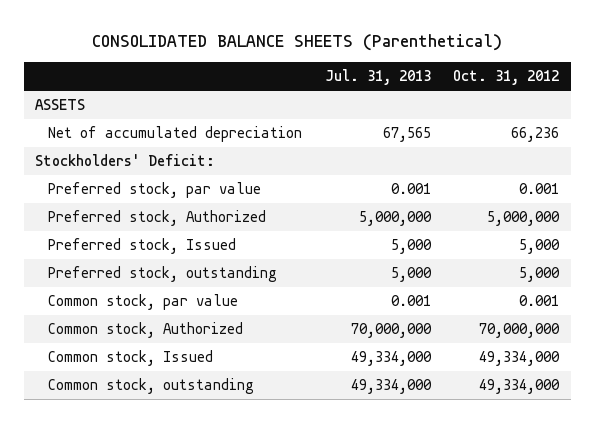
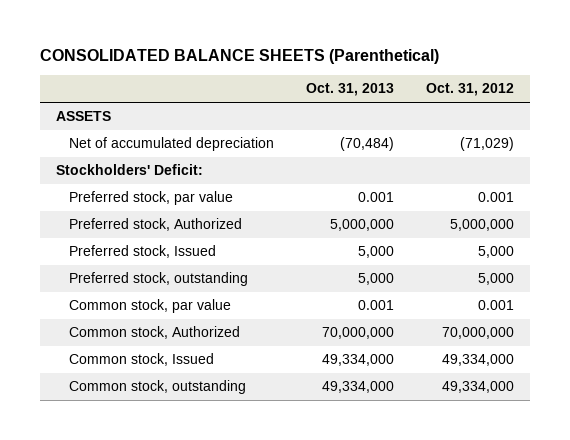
[324,69,431,86] Jul. 31, 2013 -> none
none -> [306,83,395,97] Oct. 31, 2013
[511,127,560,143] 66,236 -> [460,137,515,152] (71,029)

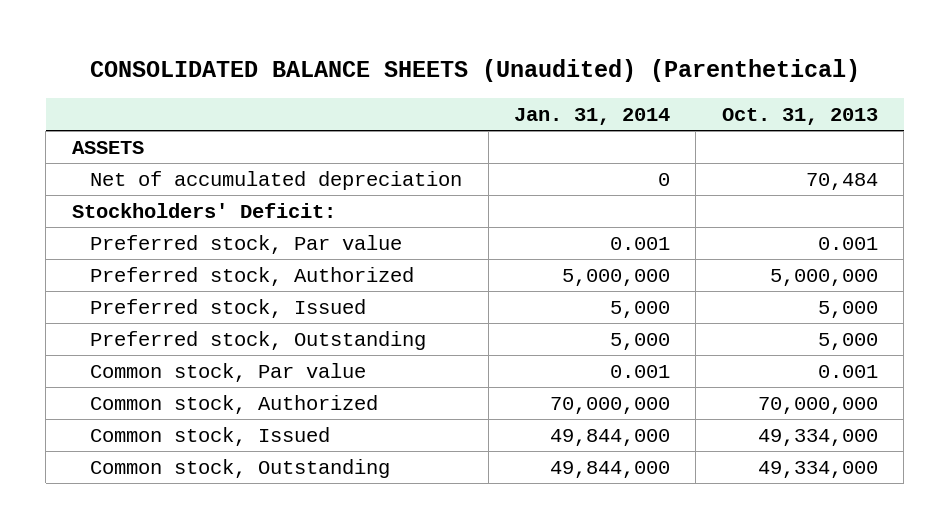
[39,48,439,64] CONSOLIDATED BALANCE SHEETS (Parenthetical) -> [89,59,860,83] CONSOLIDATED BALANCE SHEETS (Unaudited) (Parenthetical)
[426,83,515,97] Oct. 31, 2012 -> none
none -> [514,107,671,125] Jan. 31, 2014
[340,137,395,152] (70,484) -> [805,172,878,190] 70,484
[69,191,234,206] Preferred stock, par value -> [90,234,403,254] Preferred stock, Par value
[69,272,249,287] Preferred stock, outstanding -> [90,330,427,350] Preferred stock, Outstanding
[69,299,232,314] Common stock, par value -> [90,362,367,382] Common stock, Par value
[69,380,247,395] Common stock, outstanding -> [90,458,391,478] Common stock, Outstanding

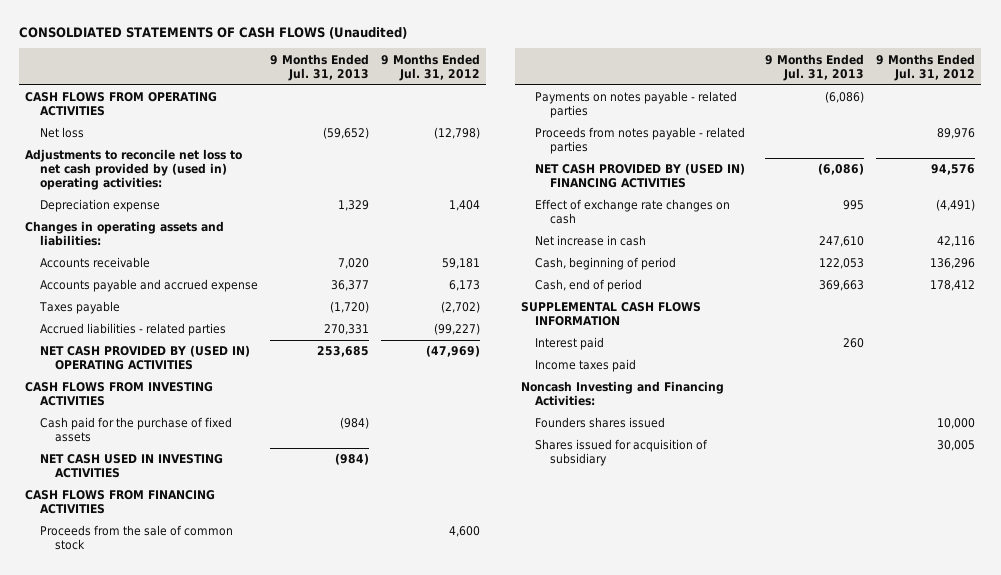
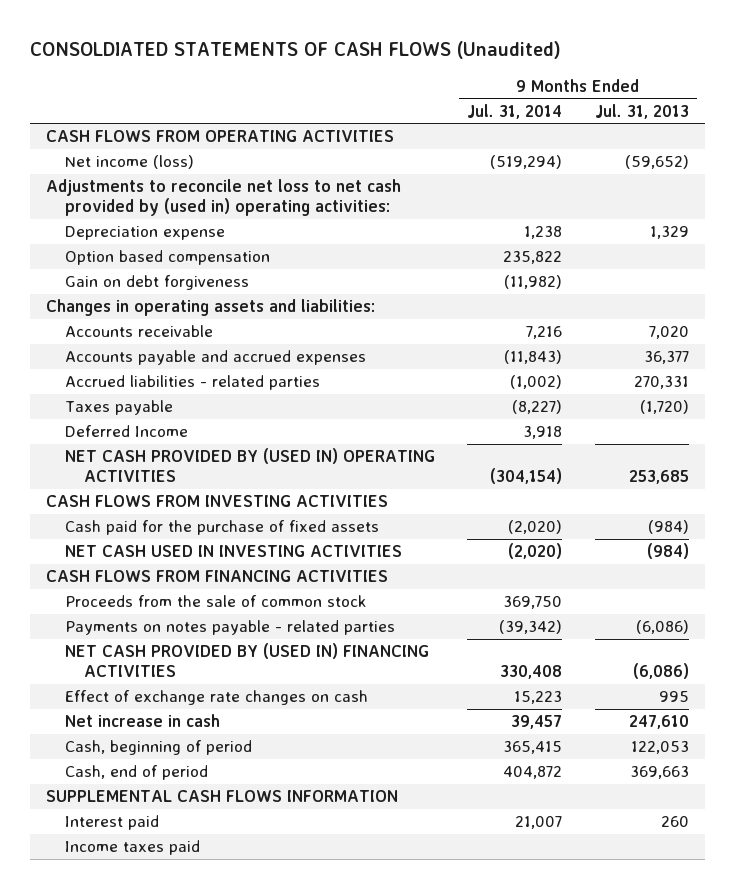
[381,53,481,81] 9 Months Ended Jul. 31, 2012 -> none
none -> [467,103,563,119] Jul. 31, 2014
[39,127,84,139] Net loss -> [64,155,194,170] Net income (loss)
none -> [64,250,270,266] Option based compensation
none -> [64,275,249,291] Gain on debt forgiveness
[39,279,258,293] Accounts payable and accrued expense -> [64,350,366,366] Accounts payable and accrued expenses
[38,301,120,315] Taxes payable -> [64,400,173,416] Taxes payable
none -> [64,425,188,438] Deferred Income
[535,127,746,155] Proceeds from notes payable - related parties -> none
[520,381,724,407] Noncash Investing and Financing Activities: -> none
[535,417,666,429] Founders shares issued -> none
[535,439,709,467] Shares issued for acquisition of subsidiary -> none

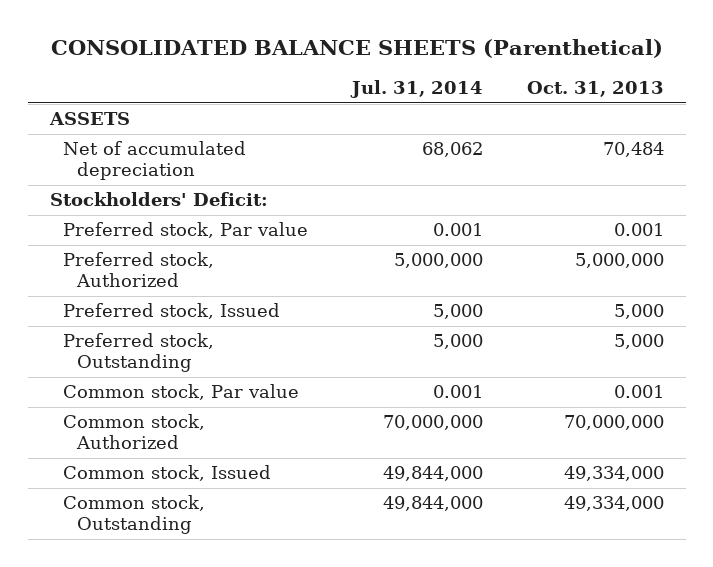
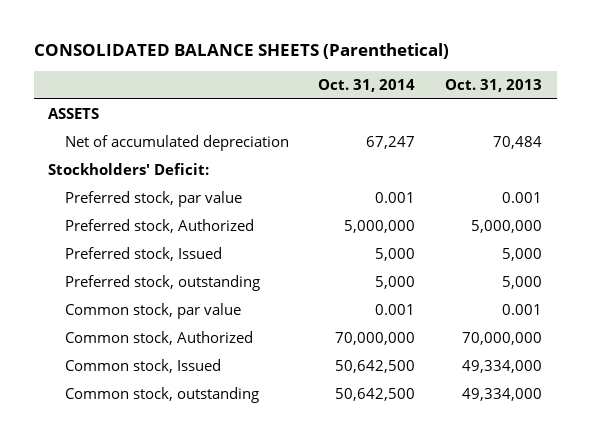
[349,80,483,99] Jul. 31, 2014 -> none
none -> [318,79,416,93] Oct. 31, 2014
[63,222,309,239] Preferred stock, Par value -> [64,191,242,208] Preferred stock, par value
[63,333,215,373] Preferred stock, Outstanding -> [64,275,260,292] Preferred stock, outstanding
[63,384,300,401] Common stock, Par value -> [64,303,241,320] Common stock, par value
[63,495,206,535] Common stock, Outstanding -> [64,387,259,404] Common stock, outstanding

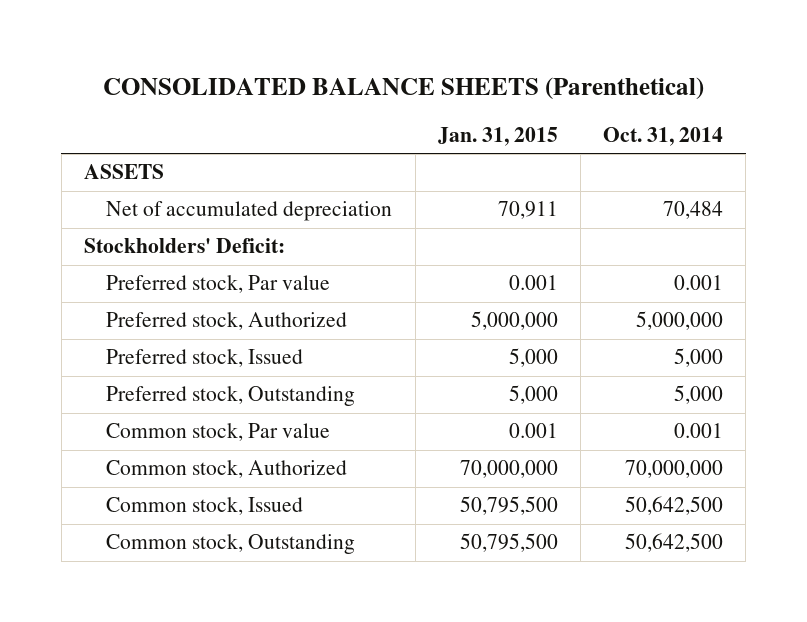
[444,79,542,93] Oct. 31, 2013 -> none
none -> [437,126,558,146] Jan. 31, 2015
[366,136,416,150] 67,247 -> [663,201,724,220] 70,484
[64,191,242,208] Preferred stock, par value -> [106,275,331,294] Preferred stock, Par value
[64,275,260,292] Preferred stock, outstanding -> [106,386,356,407] Preferred stock, Outstanding
[64,303,241,320] Common stock, par value -> [106,423,331,442] Common stock, Par value
[64,387,259,404] Common stock, outstanding -> [106,534,356,555] Common stock, Outstanding

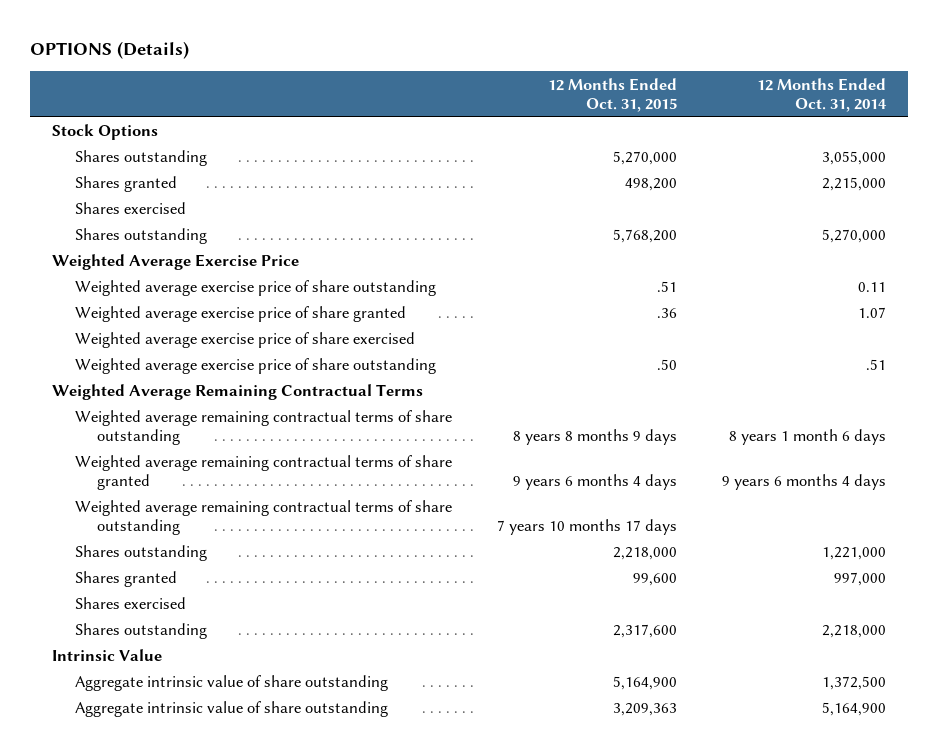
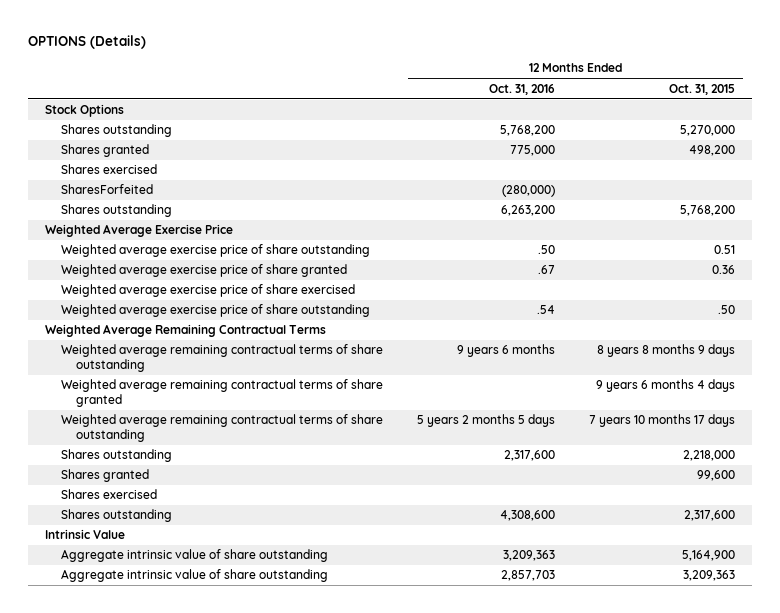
[756,77,887,112] 12 Months Ended Oct. 31, 2014 -> none
none -> [488,83,555,95] Oct. 31, 2016
none -> [60,184,153,195] SharesForfeited
[656,281,677,293] .51 -> [713,245,735,255] 0.51
[656,308,677,319] .36 -> [711,265,735,275] 0.36

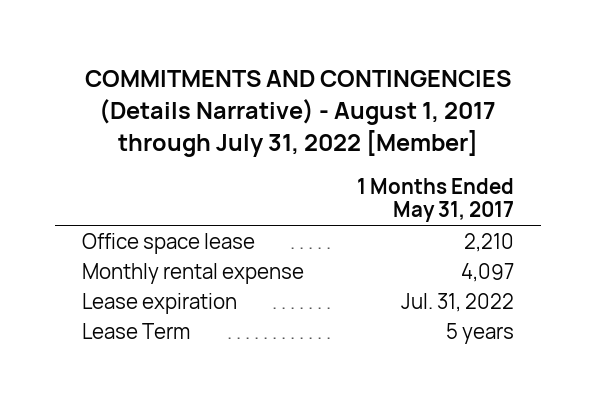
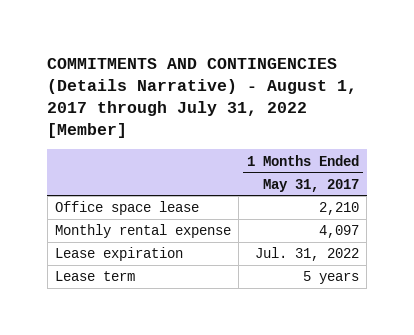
[81,322,190,339] Lease Term -> [55,271,136,282] Lease term

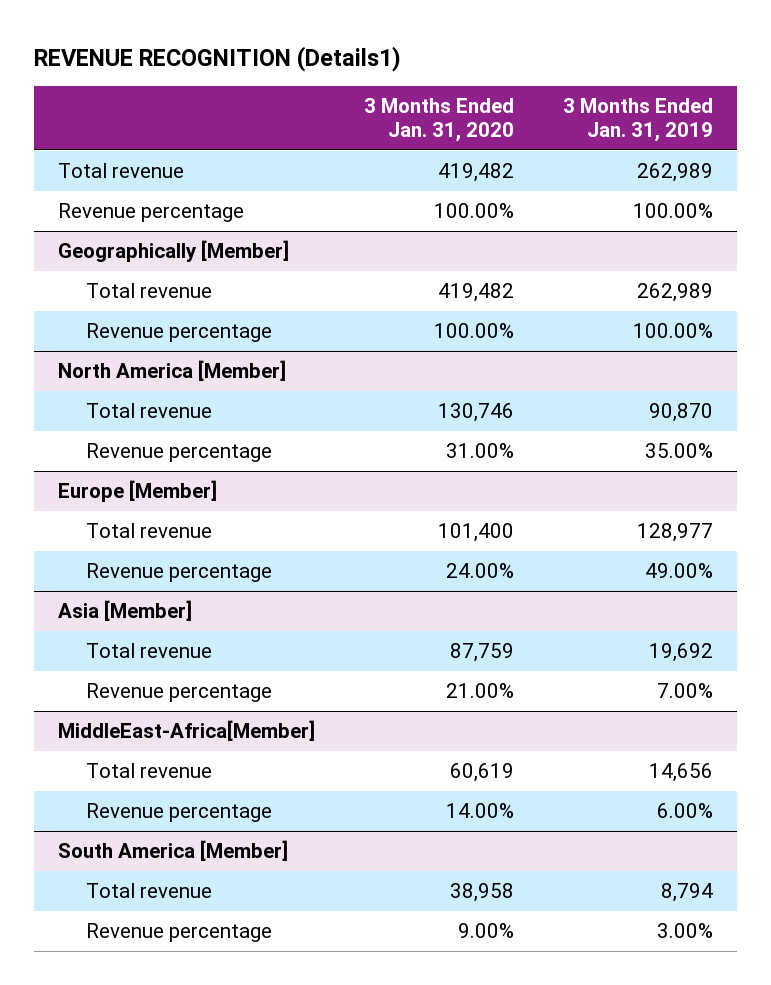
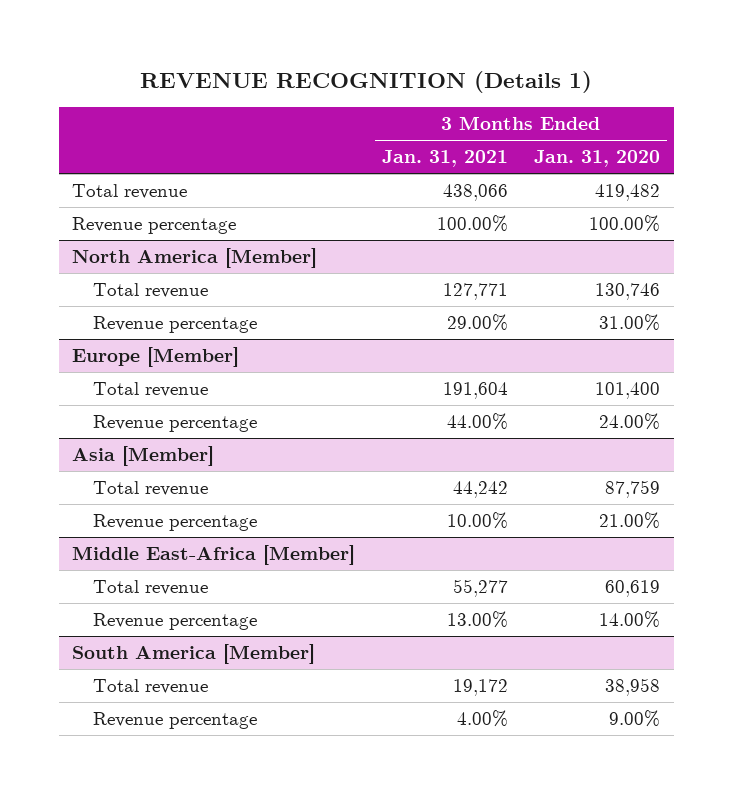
[33,45,401,72] REVENUE RECOGNITION (Details1) -> [140,71,593,94] REVENUE RECOGNITION (Details 1)
[562,98,713,143] 3 Months Ended Jan. 31, 2019 -> none
none -> [381,150,508,168] Jan. 31, 2021
[58,240,290,263] Geographically [Member] -> none
[85,283,212,299] Total revenue -> none
[85,323,272,343] Revenue percentage -> none
[58,720,316,742] MiddleEast-Africa[Member] -> [72,545,356,566] Middle East-Africa [Member]

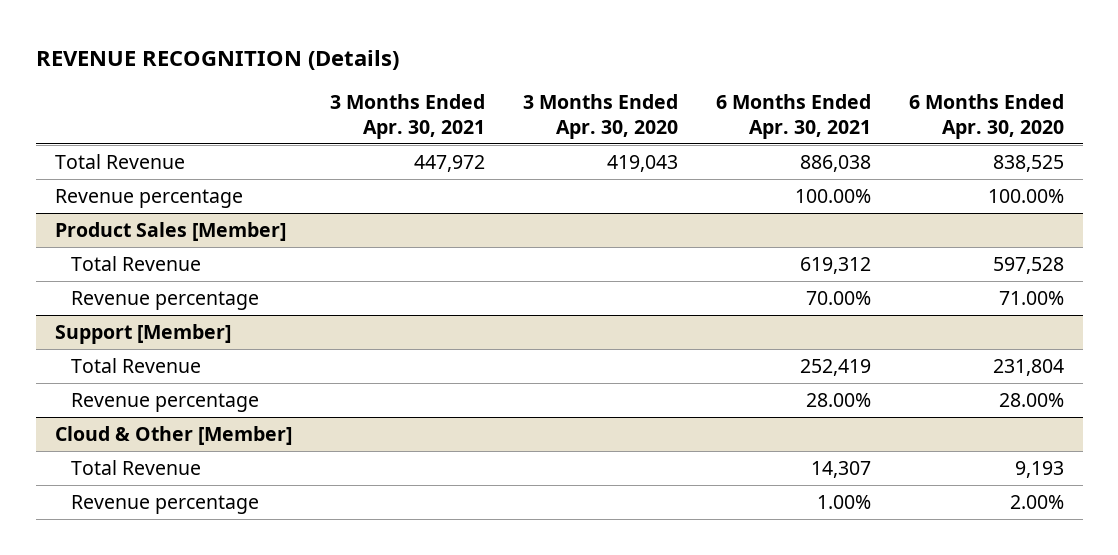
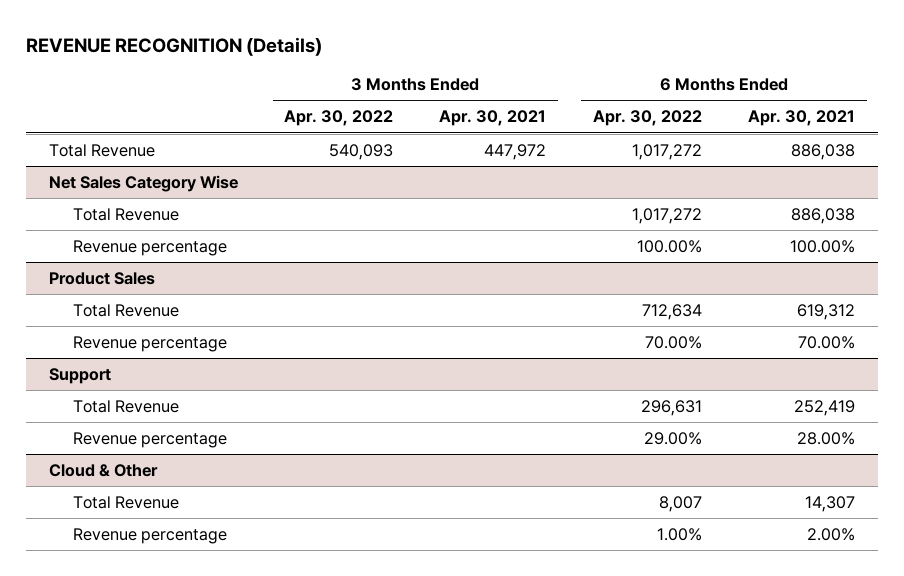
[522,94,678,139] 3 Months Ended Apr. 30, 2020 -> none
[908,94,1064,139] 6 Months Ended Apr. 30, 2020 -> none
none -> [284,110,394,127] Apr. 30, 2022
none -> [592,110,702,127] Apr. 30, 2022
none -> [48,175,238,193] Net Sales Category Wise
none -> [73,208,180,222] Total Revenue
[54,221,286,241] Product Sales [Member] -> [48,272,155,286] Product Sales
[54,323,231,344] Support [Member] -> [48,368,111,385] Support
[54,425,292,445] Cloud & Other [Member] -> [48,464,158,478] Cloud & Other
[816,494,871,509] 1.00% -> [807,528,856,542] 2.00%

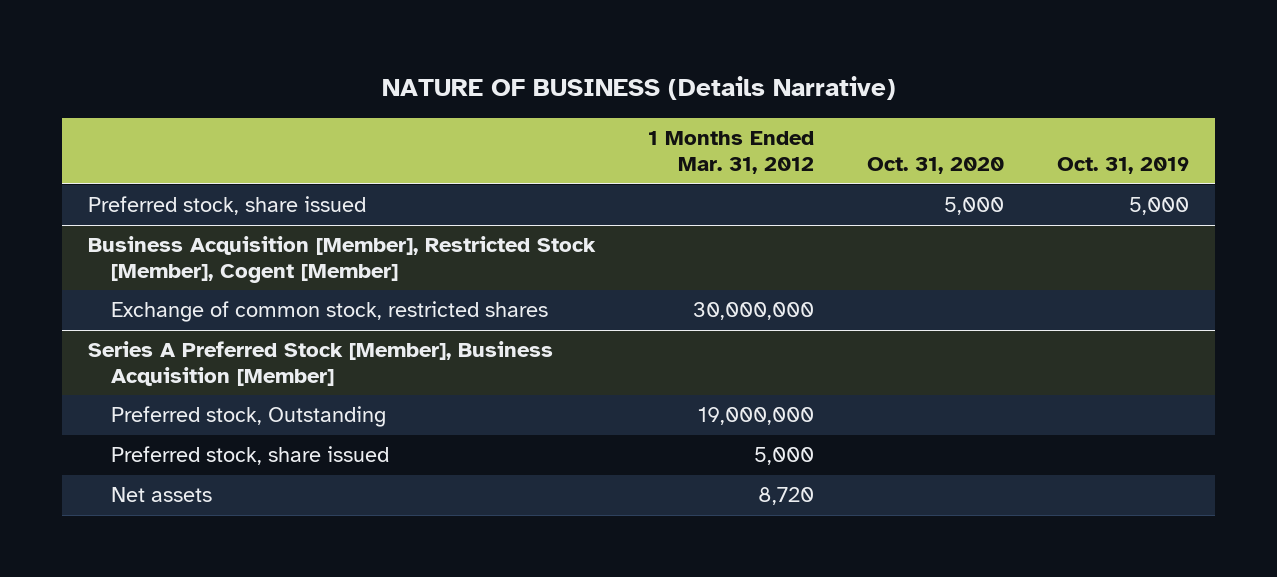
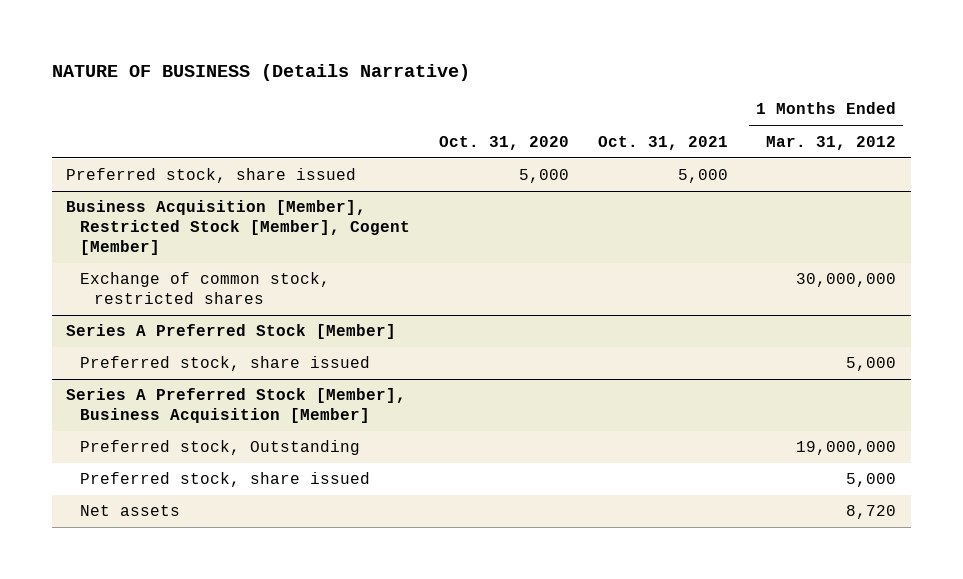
[1056,157,1189,175] Oct. 31, 2019 -> none
none -> [597,135,728,150] Oct. 31, 2021
none -> [66,324,397,340] Series A Preferred Stock [Member]
none -> [79,356,370,372] Preferred stock, share issued

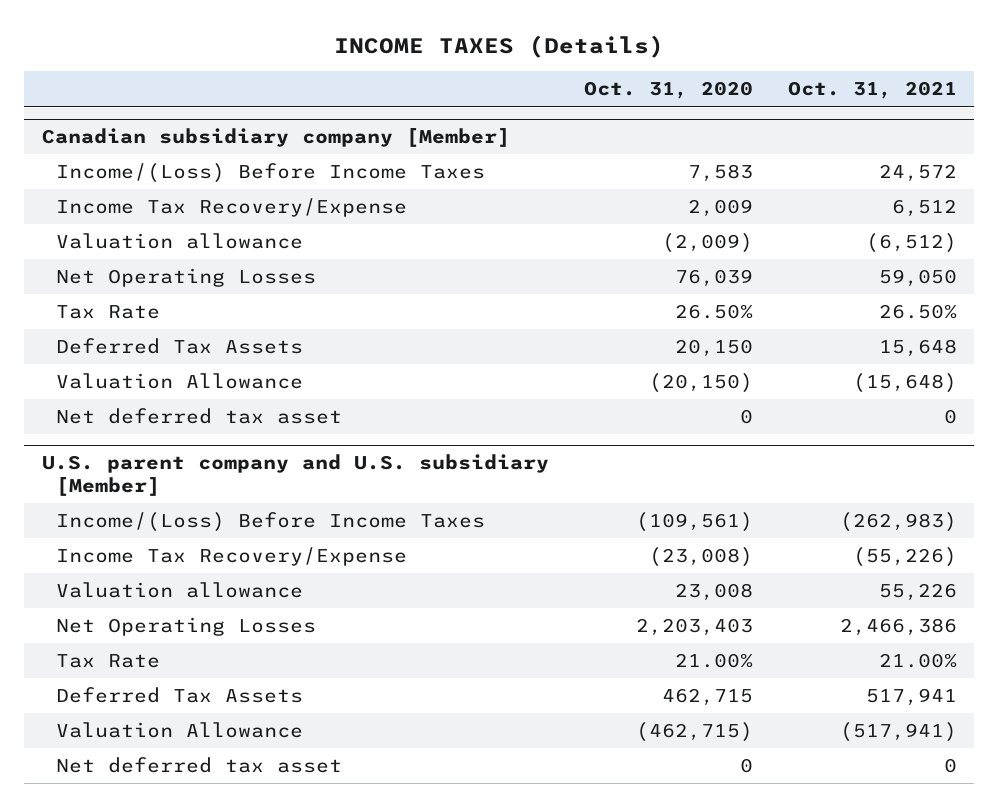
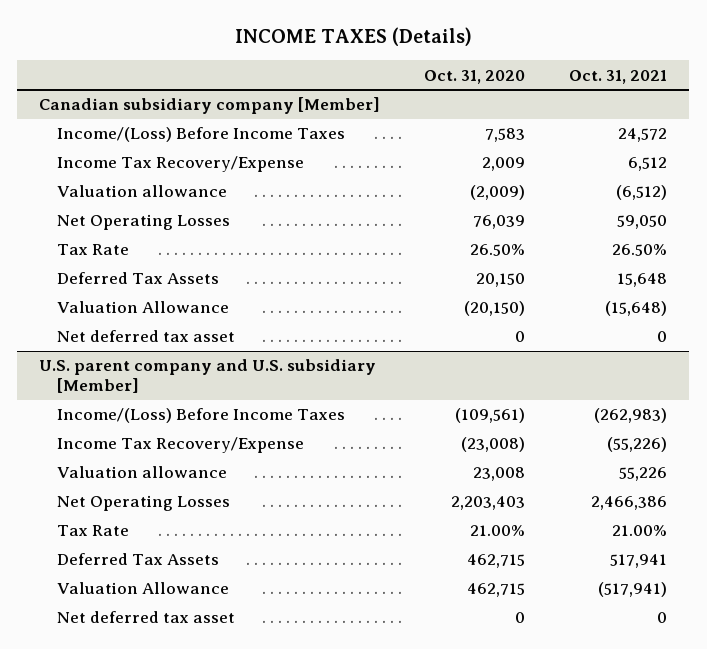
[635,722,753,743] (462,715) -> [467,583,526,598] 462,715

